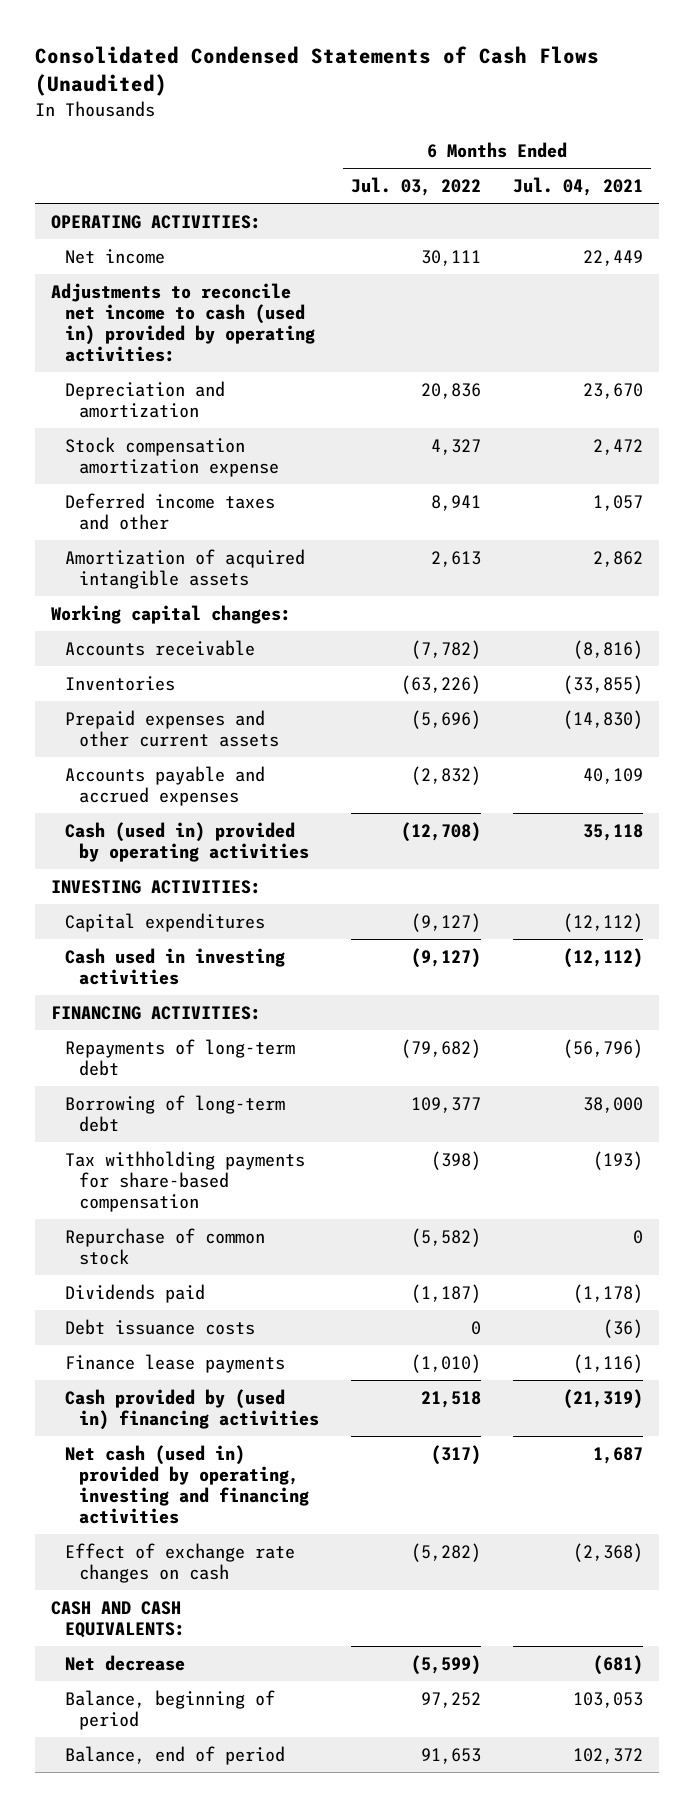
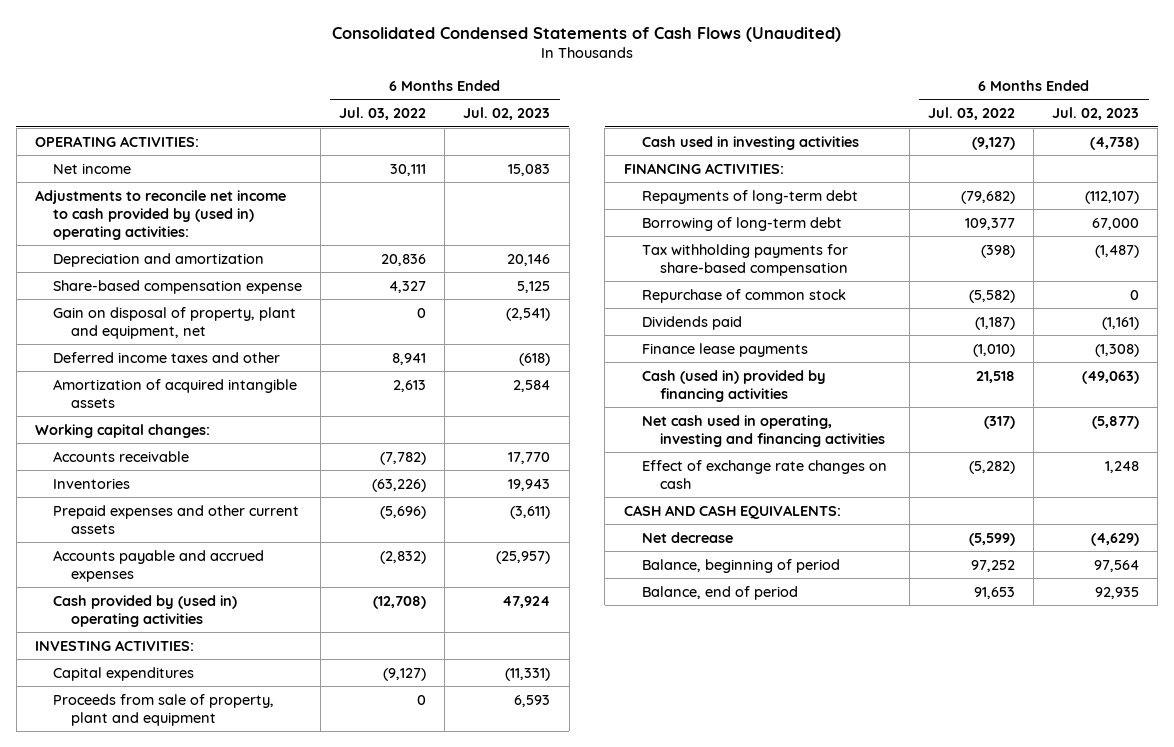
[512,177,643,197] Jul. 04, 2021 -> none
none -> [463,107,551,121] Jul. 02, 2023
[51,282,316,363] Adjustments to reconcile net income to cash (used in) provided by operating activities: -> [34,189,286,240] Adjustments to reconcile net income to cash provided by (used in) operating activities:
[65,436,280,477] Stock compensation amortization expense -> [52,279,302,294] Share-based compensation expense
none -> [52,306,296,339] Gain on disposal of property, plant and equipment, net
[65,821,310,862] Cash (used in) provided by operating activities -> [52,594,237,627] Cash provided by (used in) operating activities
none -> [52,693,274,726] Proceeds from sale of property, plant and equipment
[65,1318,256,1335] Debt issuance costs -> none
[65,1388,320,1430] Cash provided by (used in) financing activities -> [641,369,826,402] Cash (used in) provided by financing activities
[65,1444,310,1525] Net cash (used in) provided by operating, investing and financing activities -> [641,414,885,447] Net cash used in operating, investing and financing activities

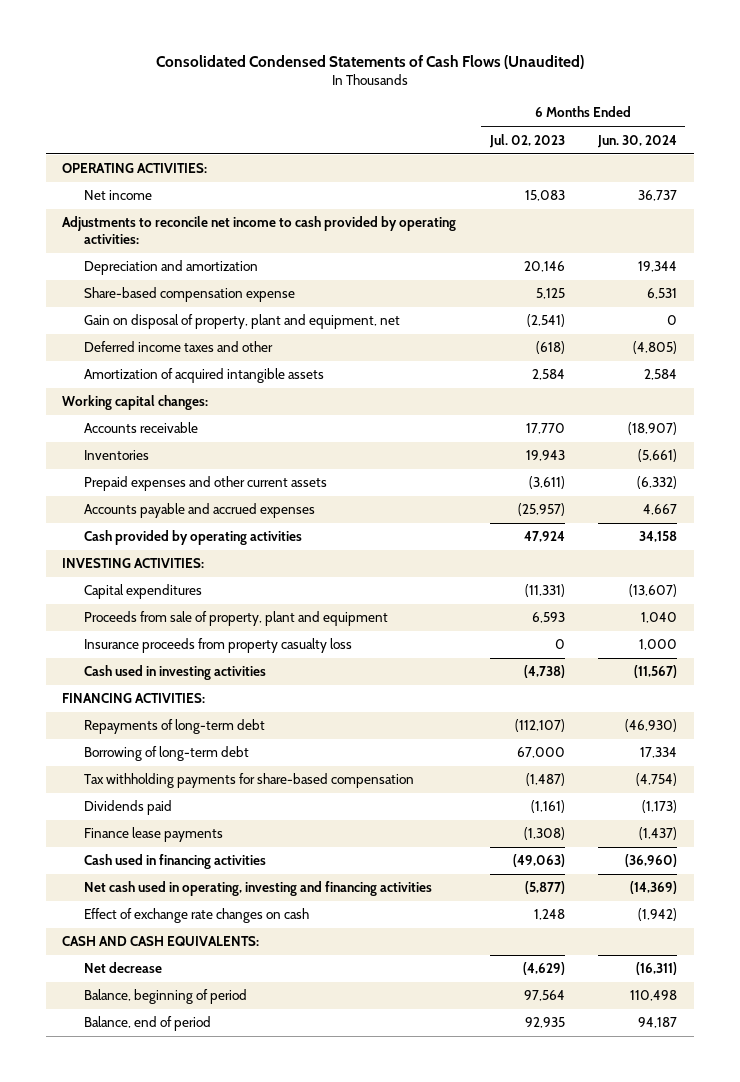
[339,107,427,121] Jul. 03, 2022 -> none
none -> [597,134,678,148] Jun. 30, 2024
[34,189,286,240] Adjustments to reconcile net income to cash provided by (used in) operating activities: -> [62,216,457,245] Adjustments to reconcile net income to cash provided by operating activities:
[52,594,237,627] Cash provided by (used in) operating activities -> [83,530,302,546] Cash provided by operating activities
none -> [83,638,352,654] Insurance proceeds from property casualty loss
[641,288,846,303] Repurchase of common stock -> none
[641,369,826,402] Cash (used in) provided by financing activities -> [83,854,266,870] Cash used in financing activities

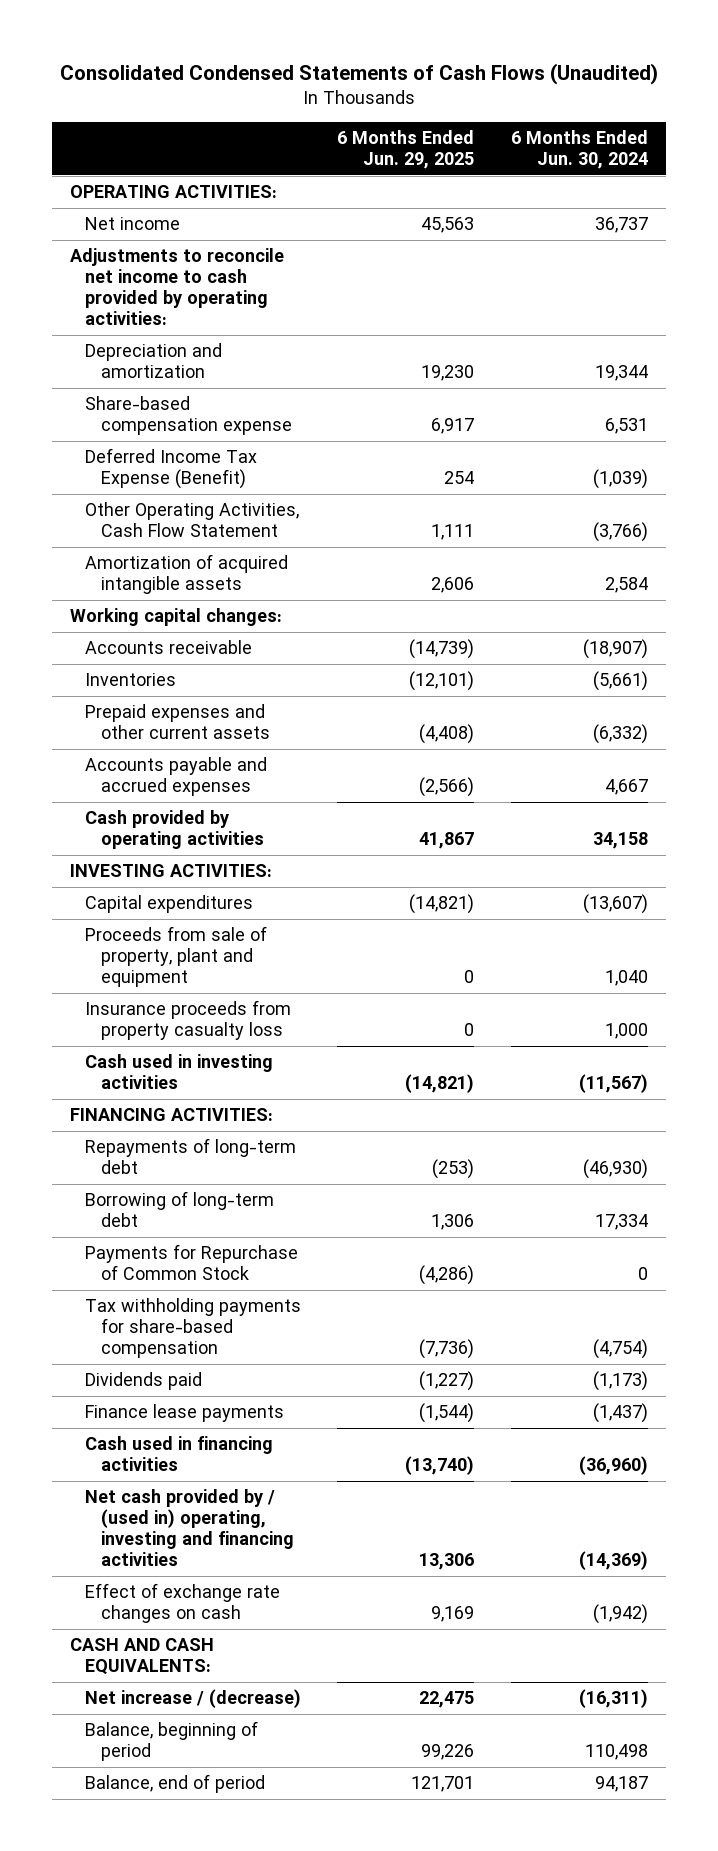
[488,133,565,148] Jul. 02, 2023 -> none
none -> [337,130,475,170] 6 Months Ended Jun. 29, 2025
[83,314,400,330] Gain on disposal of property, plant and equipment, net -> none
[83,341,273,353] Deferred income taxes and other -> none
none -> [85,448,258,490] Deferred Income Tax Expense (Benefit)
none -> [85,502,300,538] Other Operating Activities, Cash Flow Statement
none -> [85,1244,299,1281] Payments for Repurchase of Common Stock
[83,881,432,897] Net cash used in operating, investing and financing activities -> [85,1489,294,1567] Net cash provided by / (used in) operating, investing and financing activities
[83,962,162,974] Net decrease -> [85,1689,302,1709] Net increase / (decrease)

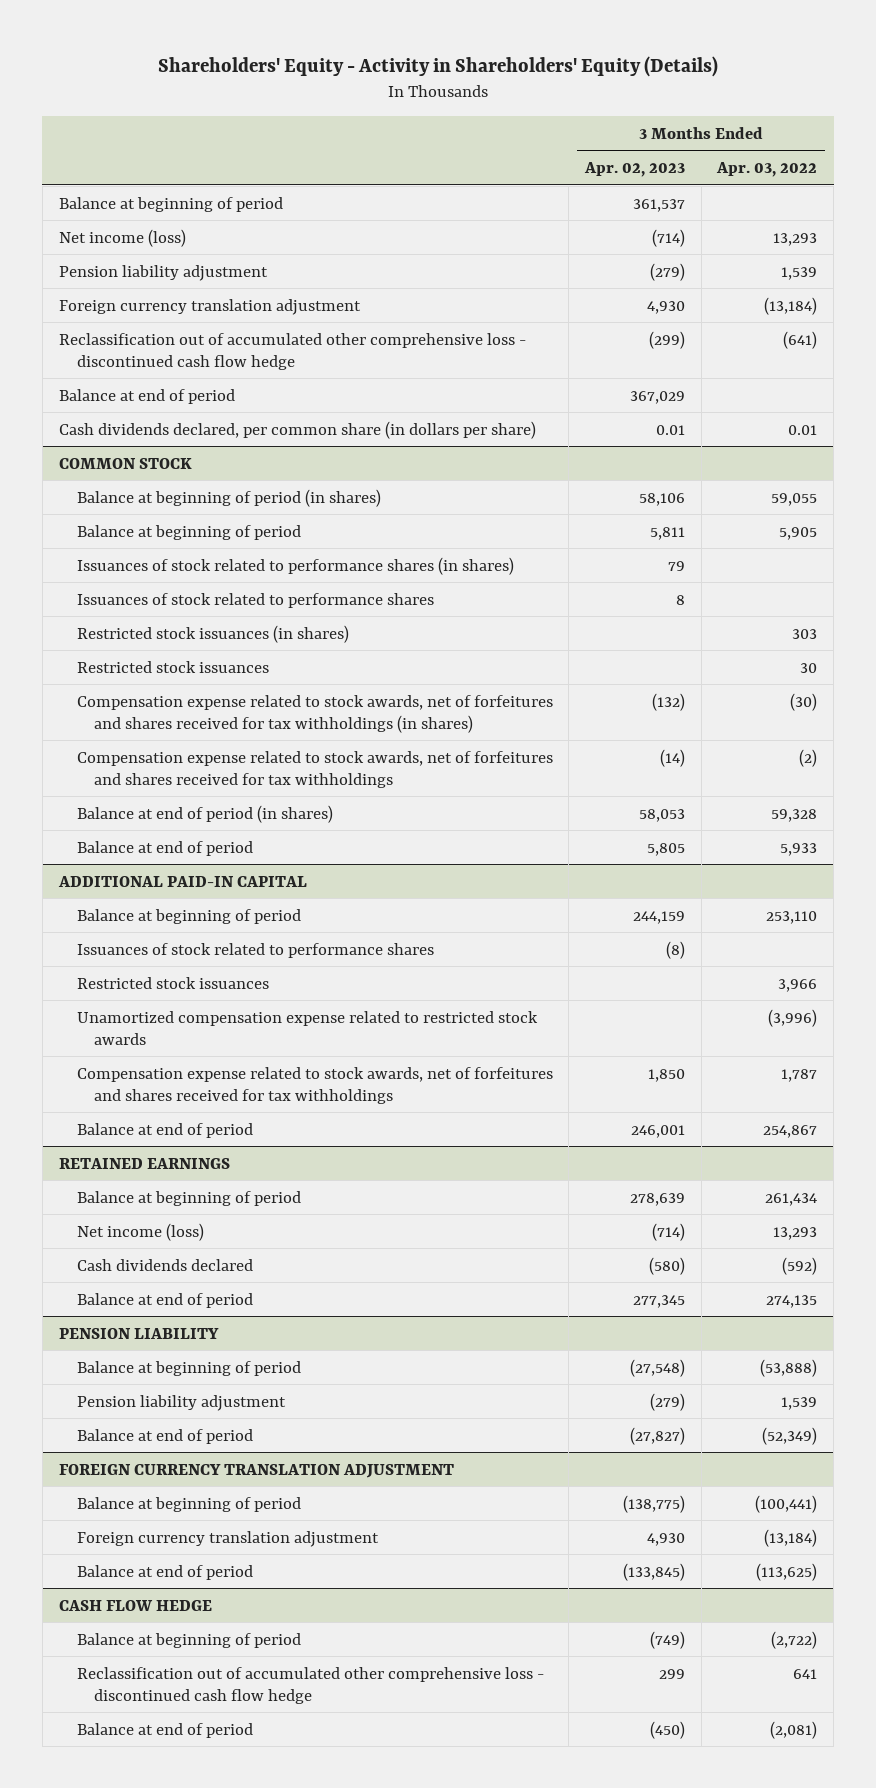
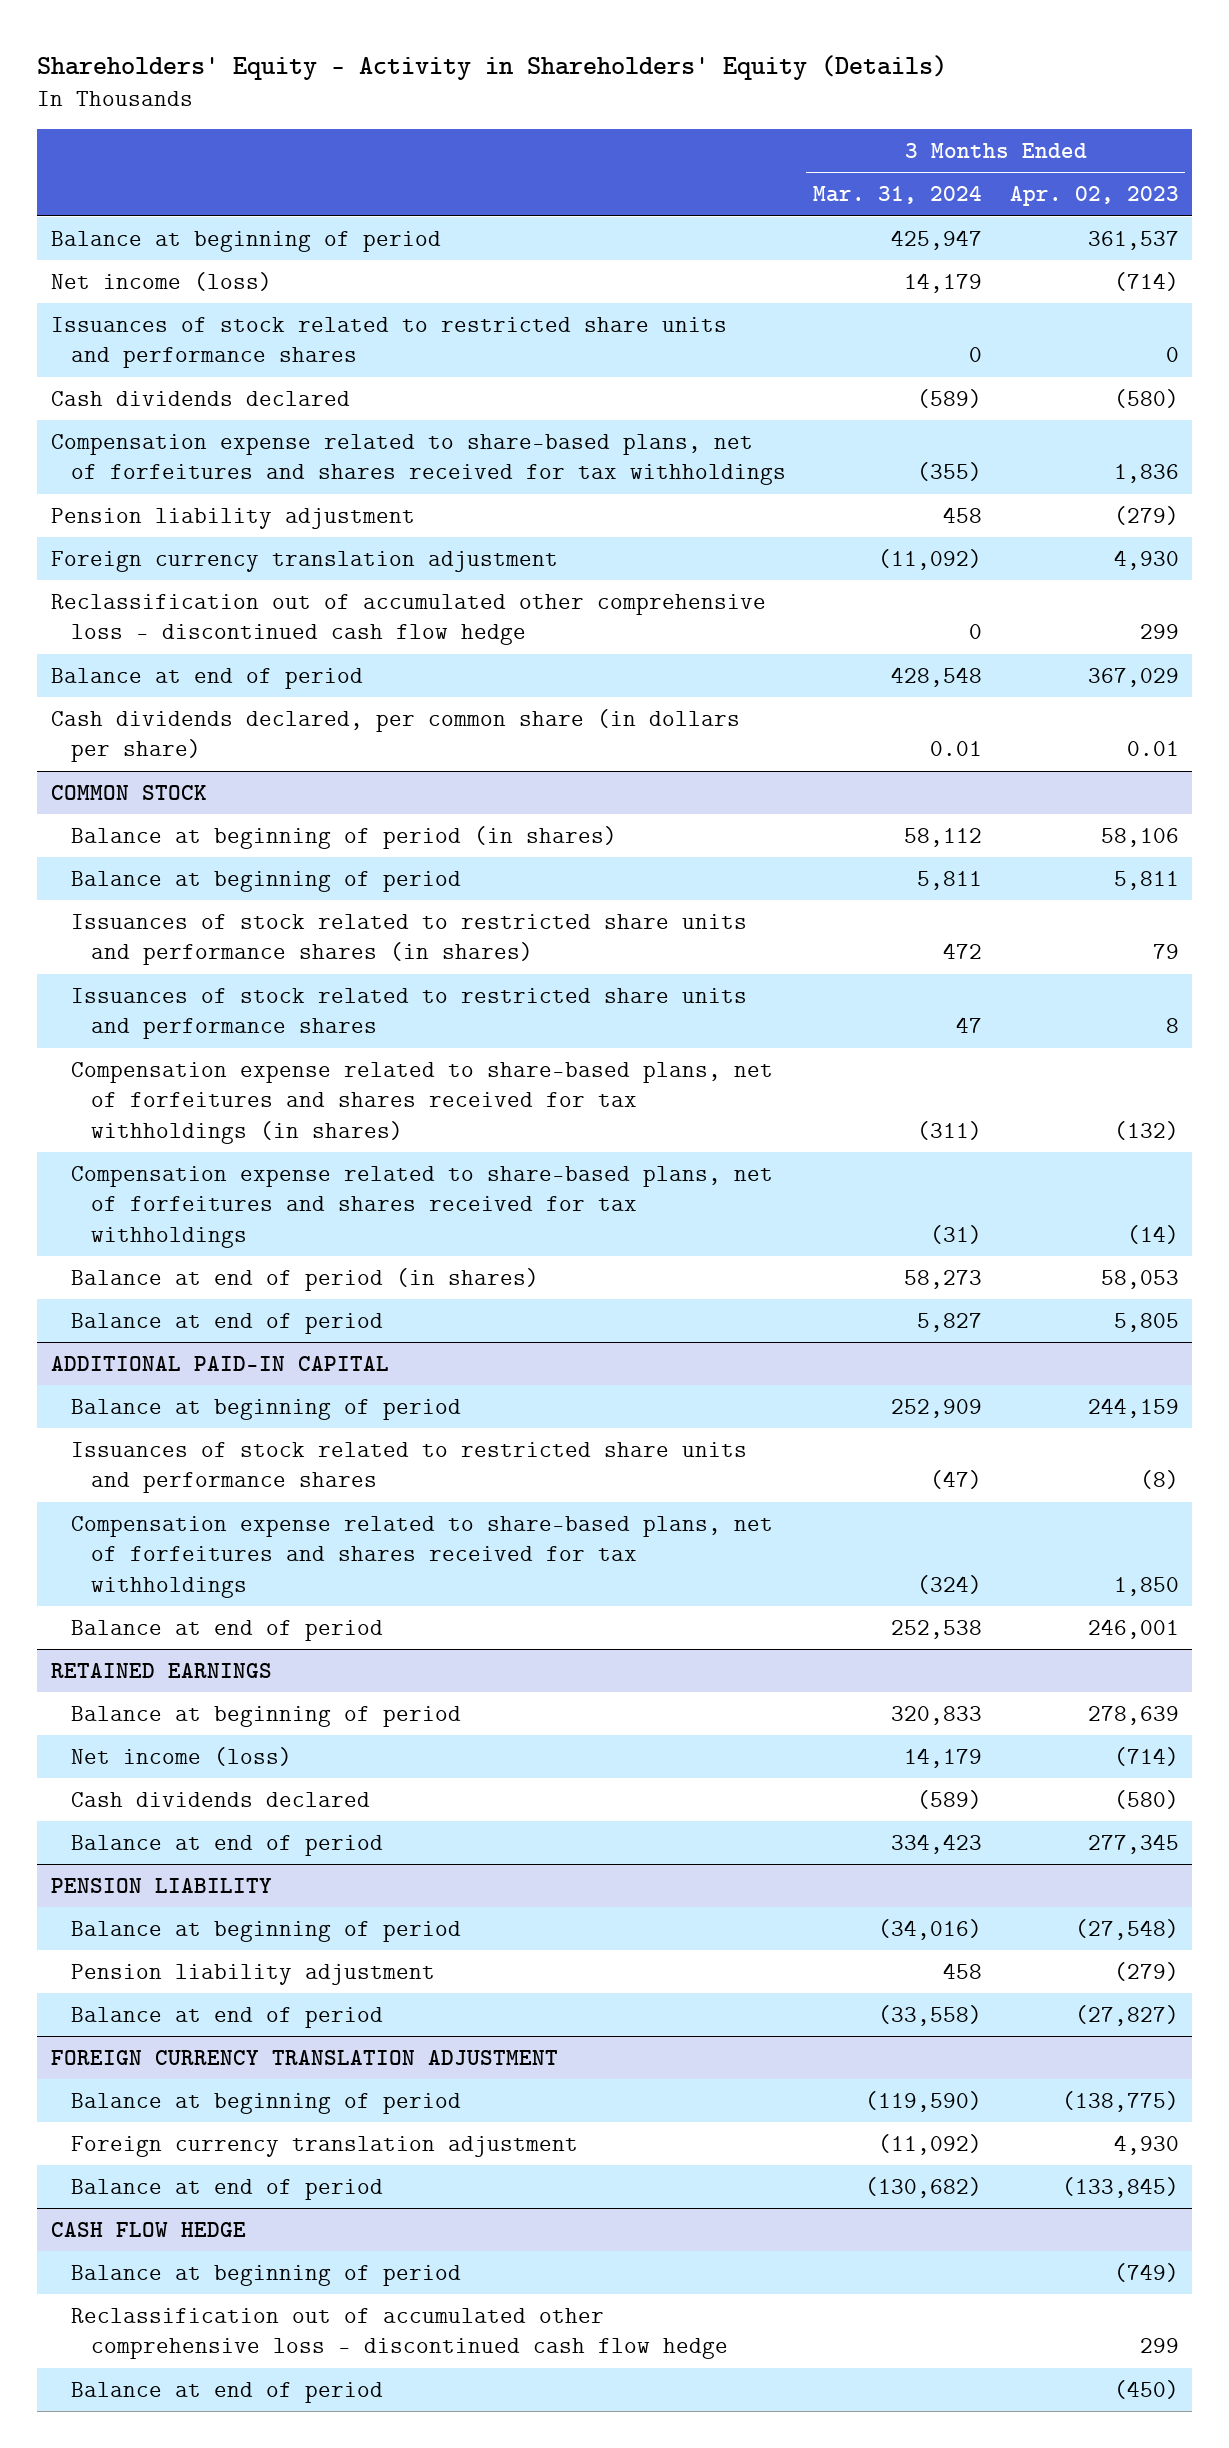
[716,161,818,177] Apr. 03, 2022 -> none
none -> [813,186,983,205] Mar. 31, 2024
none -> [50,316,727,369] Issuances of stock related to restricted share units and performance shares
none -> [50,390,350,406] Cash dividends declared
none -> [50,433,786,486] Compensation expense related to share-based plans, net of forfeitures and shares received for tax withholdings
[648,330,685,349] (299) -> [1139,624,1179,640] 299
[76,624,349,643] Restricted stock issuances (in shares) -> none
[76,660,269,673] Restricted stock issuances -> none
[76,556,514,575] Issuances of stock related to performance shares (in shares) -> [70,913,747,966] Issuances of stock related to restricted share units and performance shares (in shares)
[76,592,434,608] Issuances of stock related to performance shares -> [70,987,747,1040] Issuances of stock related to restricted share units and performance shares
[76,694,553,733] Compensation expense related to stock awards, net of forfeitures and shares received for tax withholdings (in shares) -> [70,1061,773,1144] Compensation expense related to share-based plans, net of forfeitures and shares received for tax withholdings (in shares)
[76,750,553,788] Compensation expense related to stock awards, net of forfeitures and shares received for tax withholdings -> [70,1165,773,1248] Compensation expense related to share-based plans, net of forfeitures and shares received for tax withholdings
[76,976,269,989] Restricted stock issuances -> none
[76,1010,538,1045] Unamortized compensation expense related to restricted stock awards -> none
[76,942,434,958] Issuances of stock related to performance shares -> [70,1441,747,1494] Issuances of stock related to restricted share units and performance shares
[76,1066,553,1104] Compensation expense related to stock awards, net of forfeitures and shares received for tax withholdings -> [70,1515,773,1598] Compensation expense related to share-based plans, net of forfeitures and shares received for tax withholdings

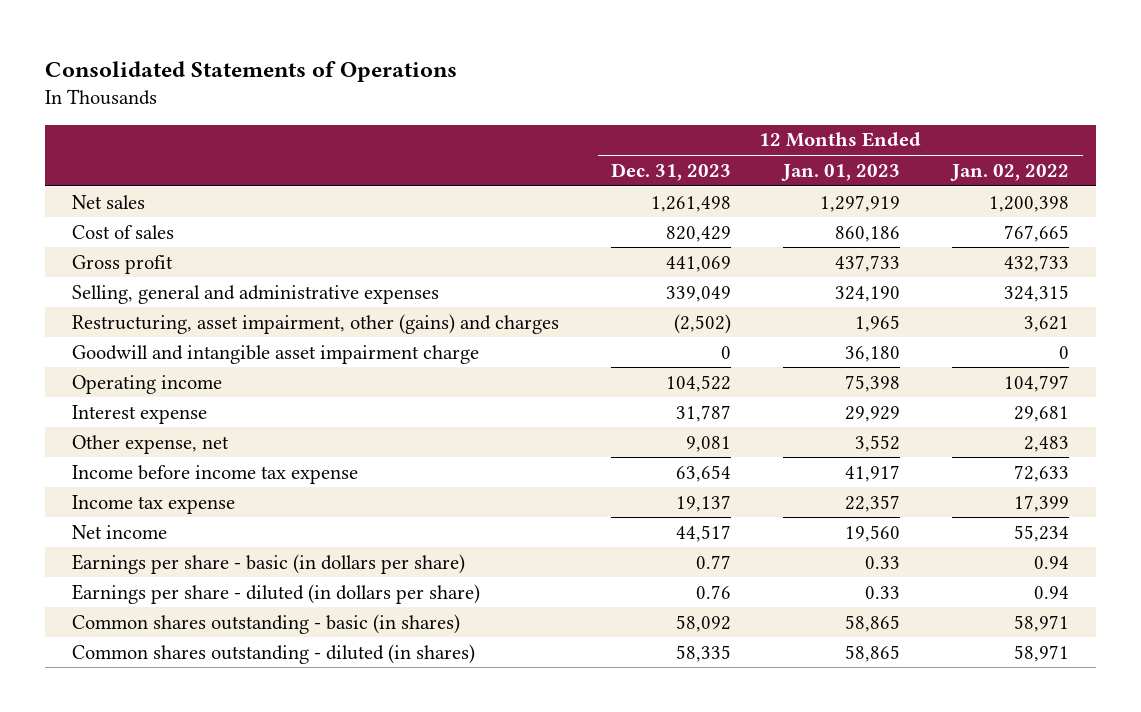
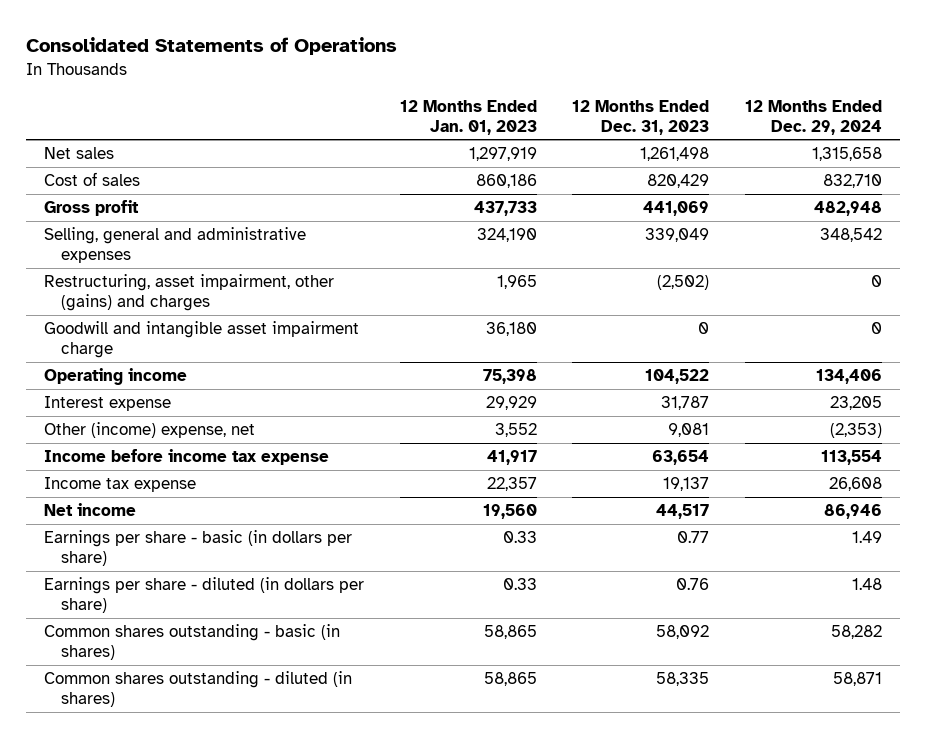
[950,163,1070,181] Jan. 02, 2022 -> none
none -> [745,99,883,135] 12 Months Ended Dec. 29, 2024
[71,434,229,454] Other expense, net -> [43,422,255,439] Other (income) expense, net

